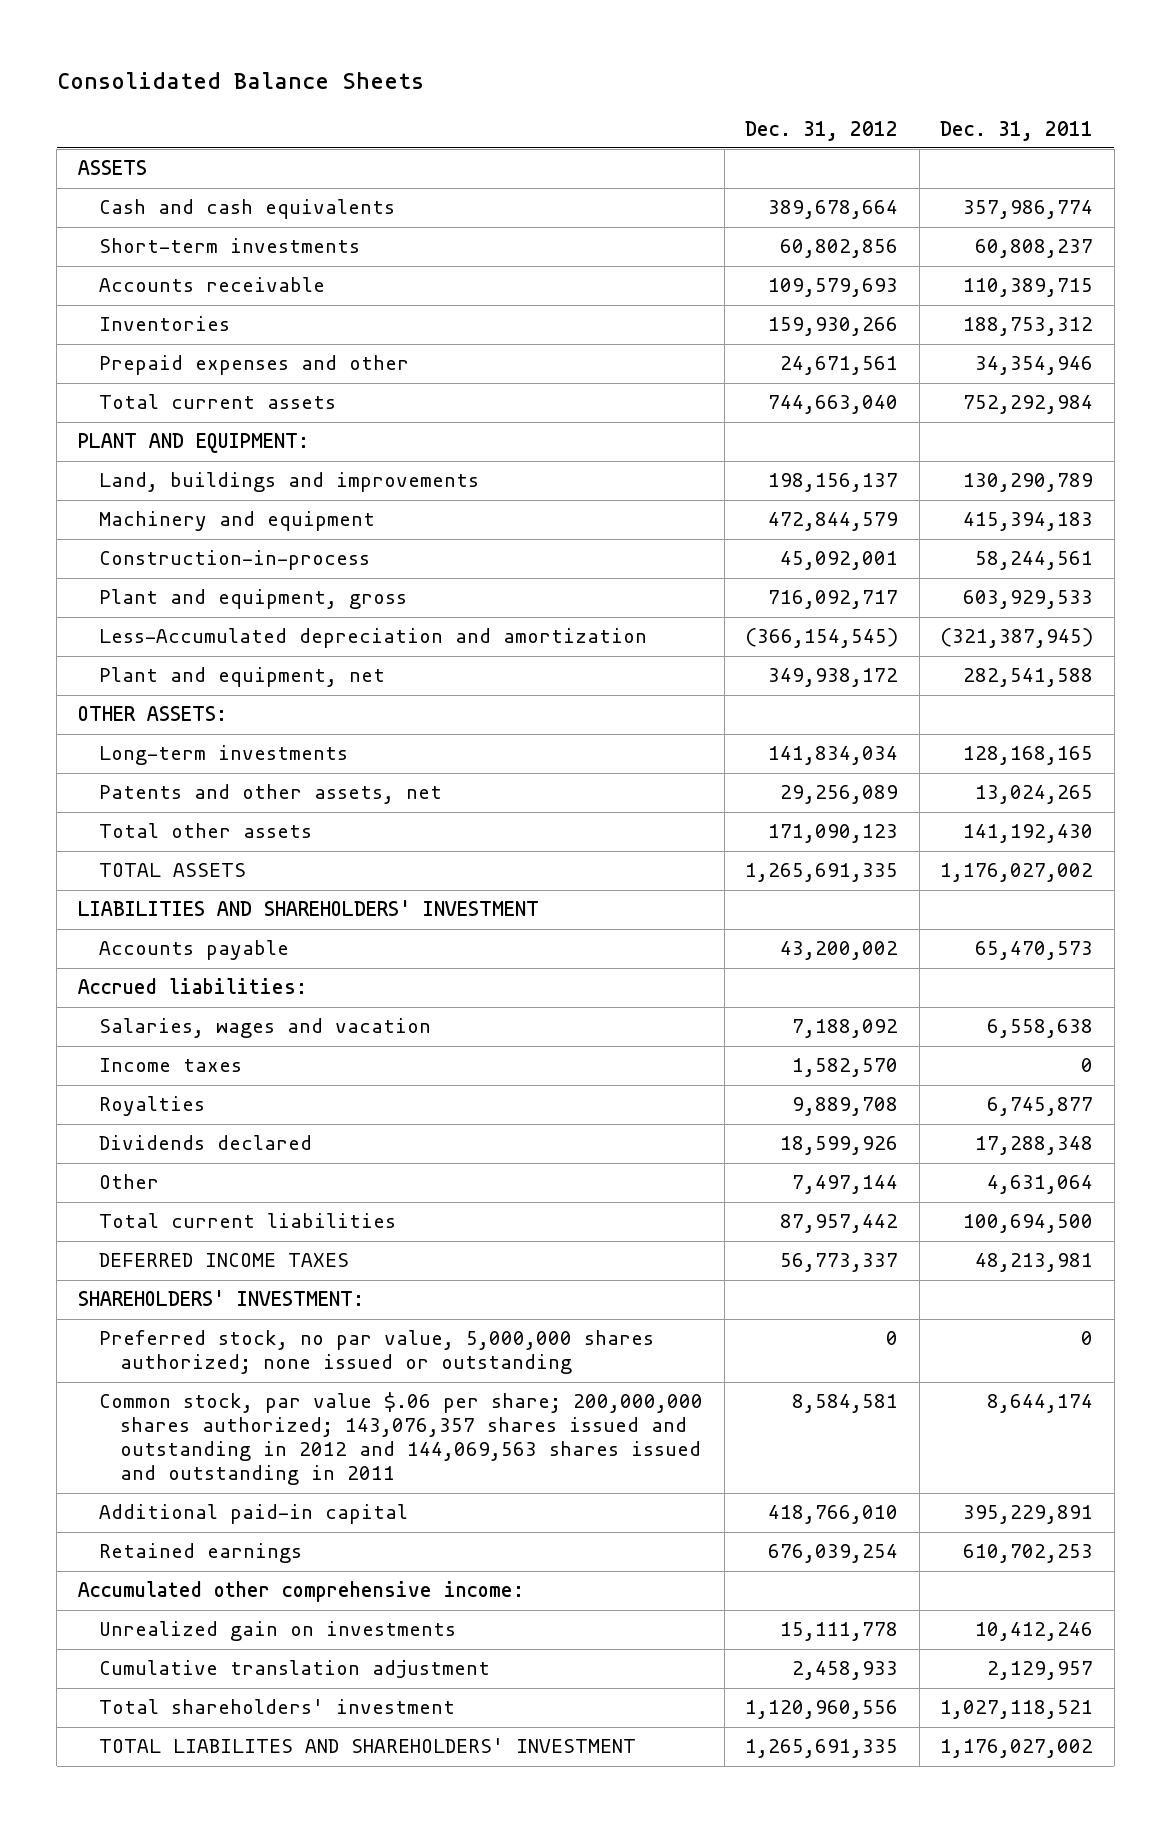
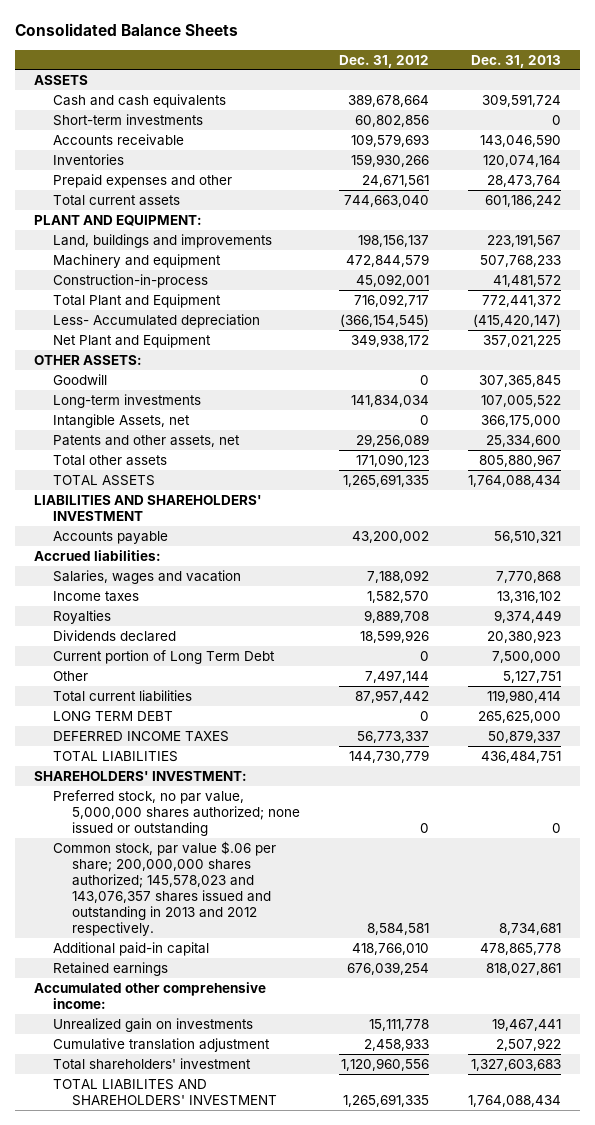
[940,120,1094,141] Dec. 31, 2011 -> none
none -> [470,54,561,68] Dec. 31, 2013
[99,589,408,610] Plant and equipment, gross -> [53,293,222,308] Total Plant and Equipment
[99,628,648,649] Less-Accumulated depreciation and amortization -> [53,313,261,328] Less- Accumulated depreciation
[99,667,386,688] Plant and equipment, net -> [53,333,212,348] Net Plant and Equipment
none -> [53,373,108,385] Goodwill
none -> [53,413,191,428] Intangible Assets, net
none -> [53,649,276,664] Current portion of Long Term Debt
none -> [53,710,174,721] LONG TERM DEBT
none -> [53,750,179,762] TOTAL LIABILITIES
[99,1392,704,1486] Common stock, par value $.06 per share; 200,000,000 shares authorized; 143,076,357 shares issued and outstanding in 2012 and 144,069,563 shares issued and outstanding in 2011 -> [53,840,277,936] Common stock, par value $.06 per share; 200,000,000 shares authorized; 145,578,023 and 143,076,357 shares issued and outstanding in 2013 and 2012 respectively.

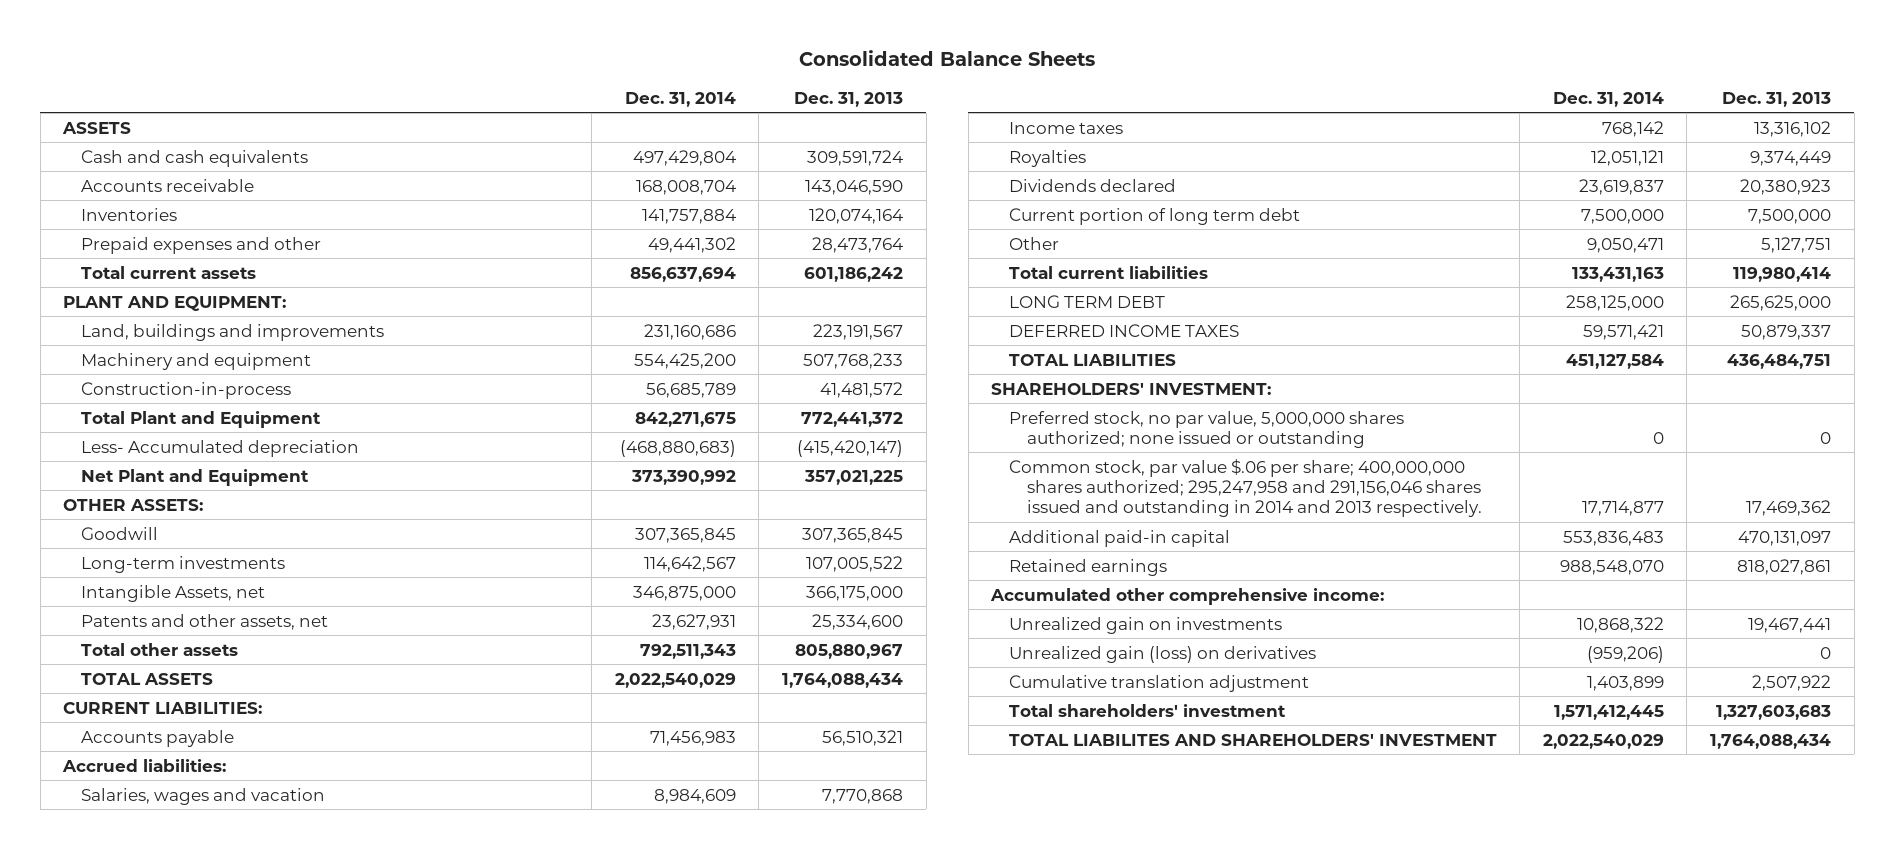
[338,54,429,68] Dec. 31, 2012 -> none
none -> [624,91,736,107] Dec. 31, 2014
[53,113,204,126] Short-term investments -> none
[34,494,263,521] LIABILITIES AND SHAREHOLDERS' INVESTMENT -> none
none -> [63,701,263,714] CURRENT LIABILITIES:
[53,649,276,664] Current portion of Long Term Debt -> [1008,207,1300,225] Current portion of long term debt
[53,840,277,936] Common stock, par value $.06 per share; 200,000,000 shares authorized; 145,578,023 and 143,076,357 shares issued and outstanding in 2013 and 2012 respectively. -> [1008,458,1482,517] Common stock, par value $.06 per share; 400,000,000 shares authorized; 295,247,958 and 291,156,046 shares issued and outstanding in 2014 and 2013 respectively.
[498,922,561,935] 8,734,681 -> [1745,499,1831,516] 17,469,362
[479,942,561,955] 478,865,778 -> [1737,530,1831,546] 470,131,097
none -> [1008,645,1316,663] Unrealized gain (loss) on derivatives

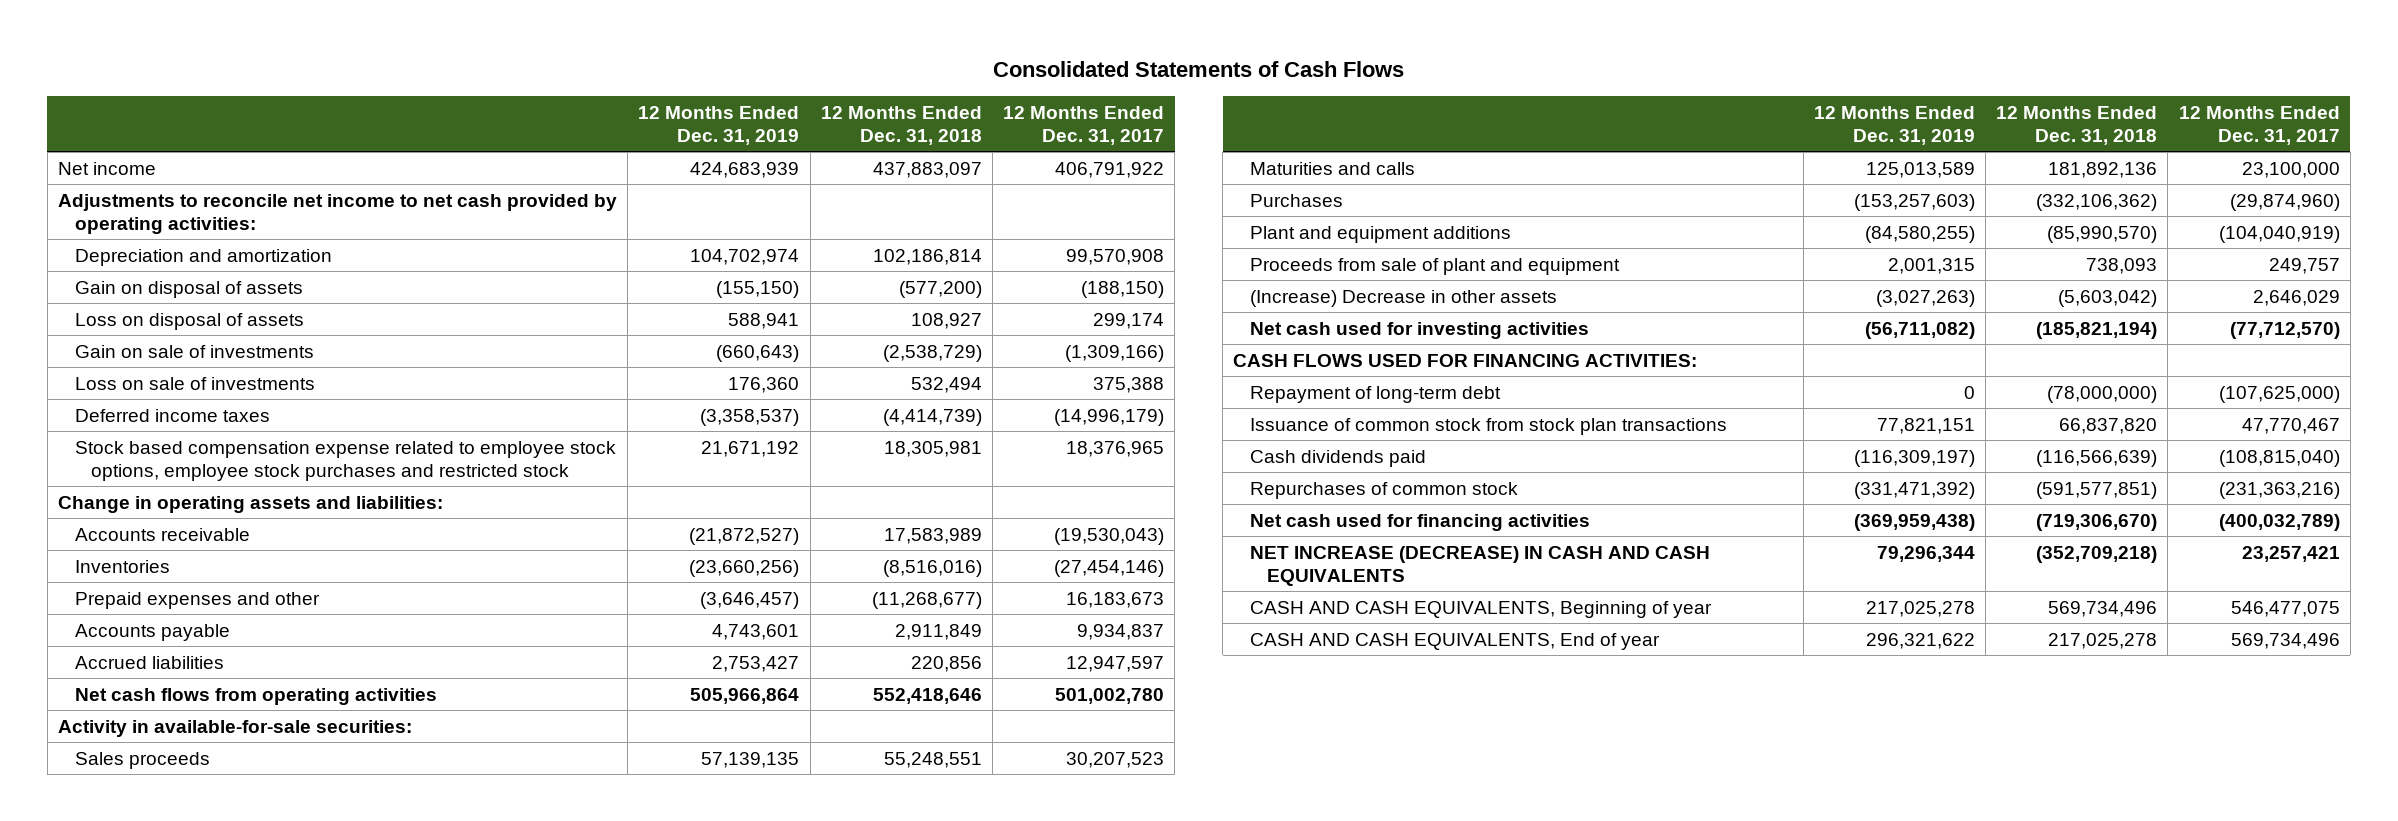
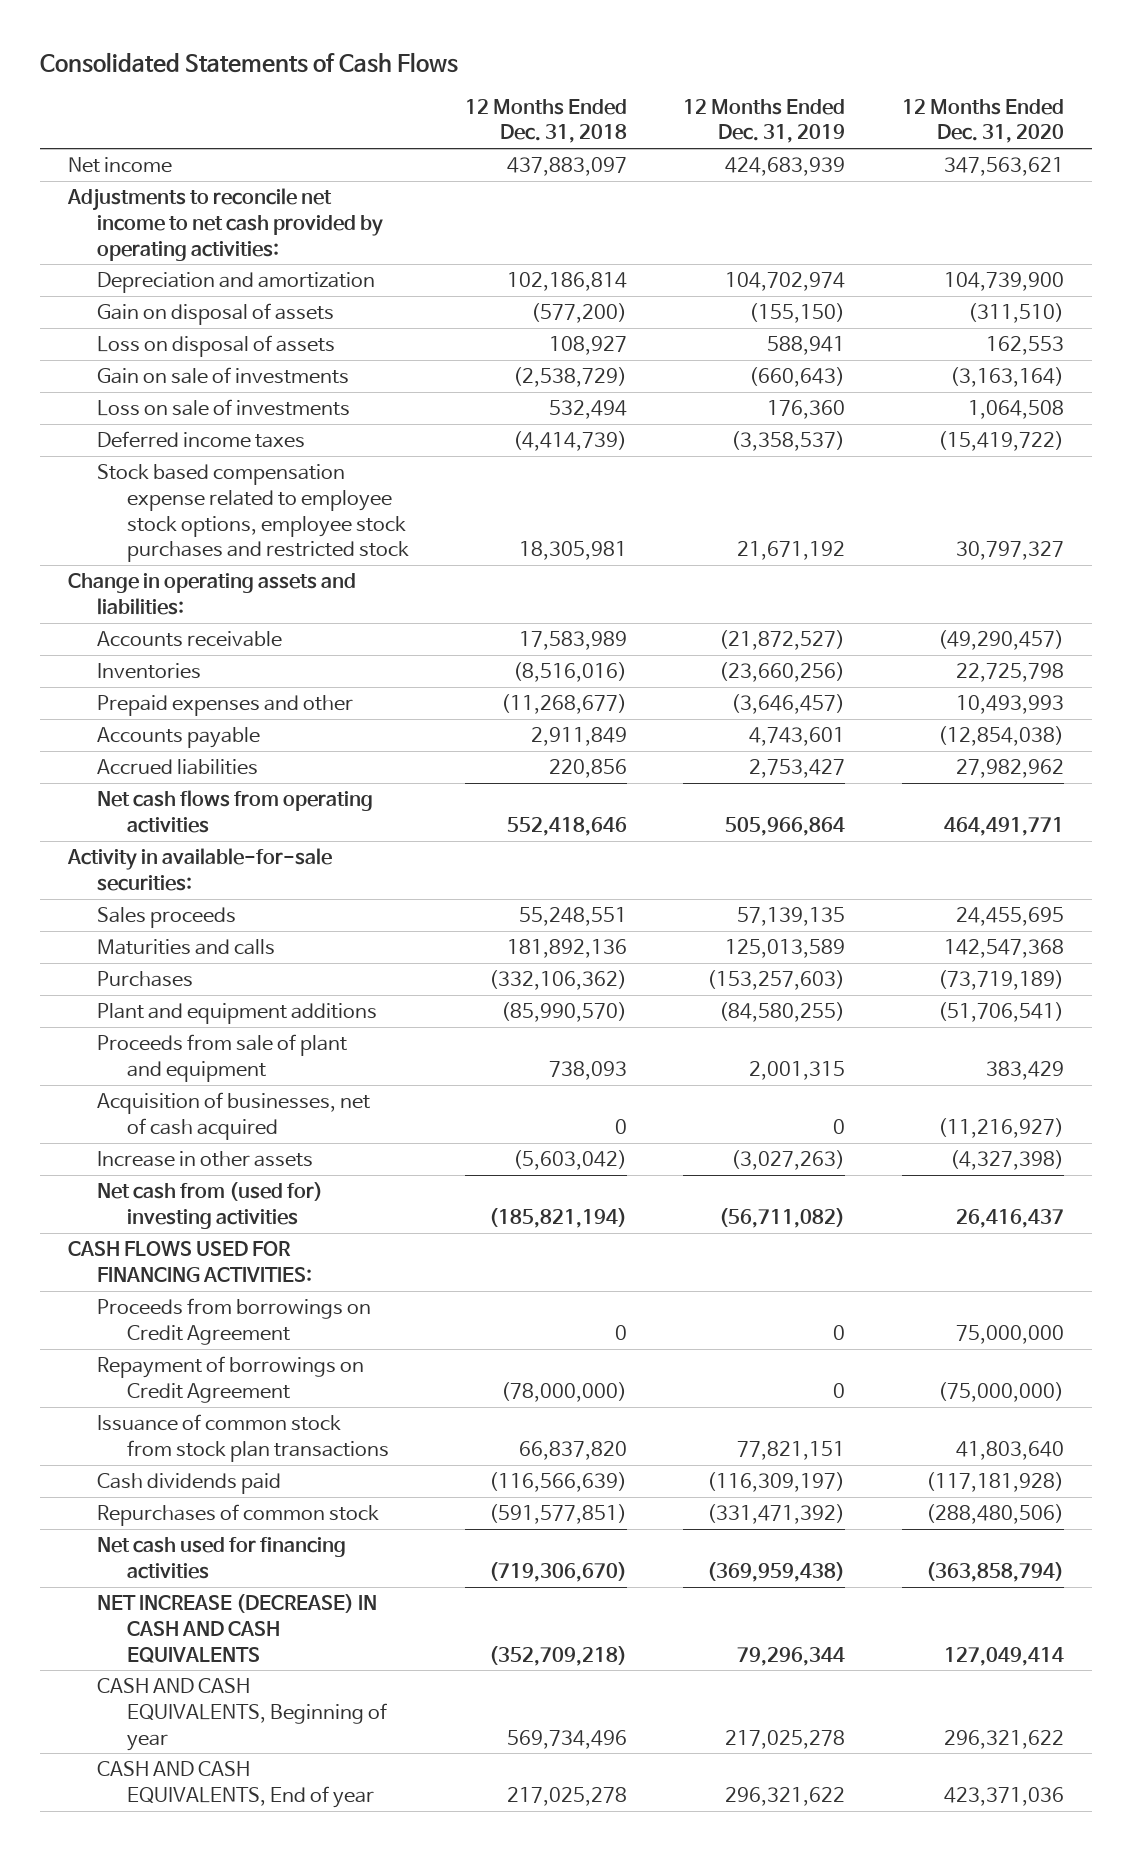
[1003,105,1165,145] 12 Months Ended Dec. 31, 2017 -> none
none -> [901,98,1064,144] 12 Months Ended Dec. 31, 2020
none -> [97,1092,371,1140] Acquisition of businesses, net of cash acquired
[1250,289,1558,307] (Increase) Decrease in other assets -> [97,1151,314,1168] Increase in other assets
[1250,321,1590,339] Net cash used for investing activities -> [97,1182,324,1229] Net cash from (used for) investing activities
none -> [97,1298,372,1345] Proceeds from borrowings on Credit Agreement
[1250,385,1502,403] Repayment of long-term debt -> [97,1356,365,1403] Repayment of borrowings on Credit Agreement

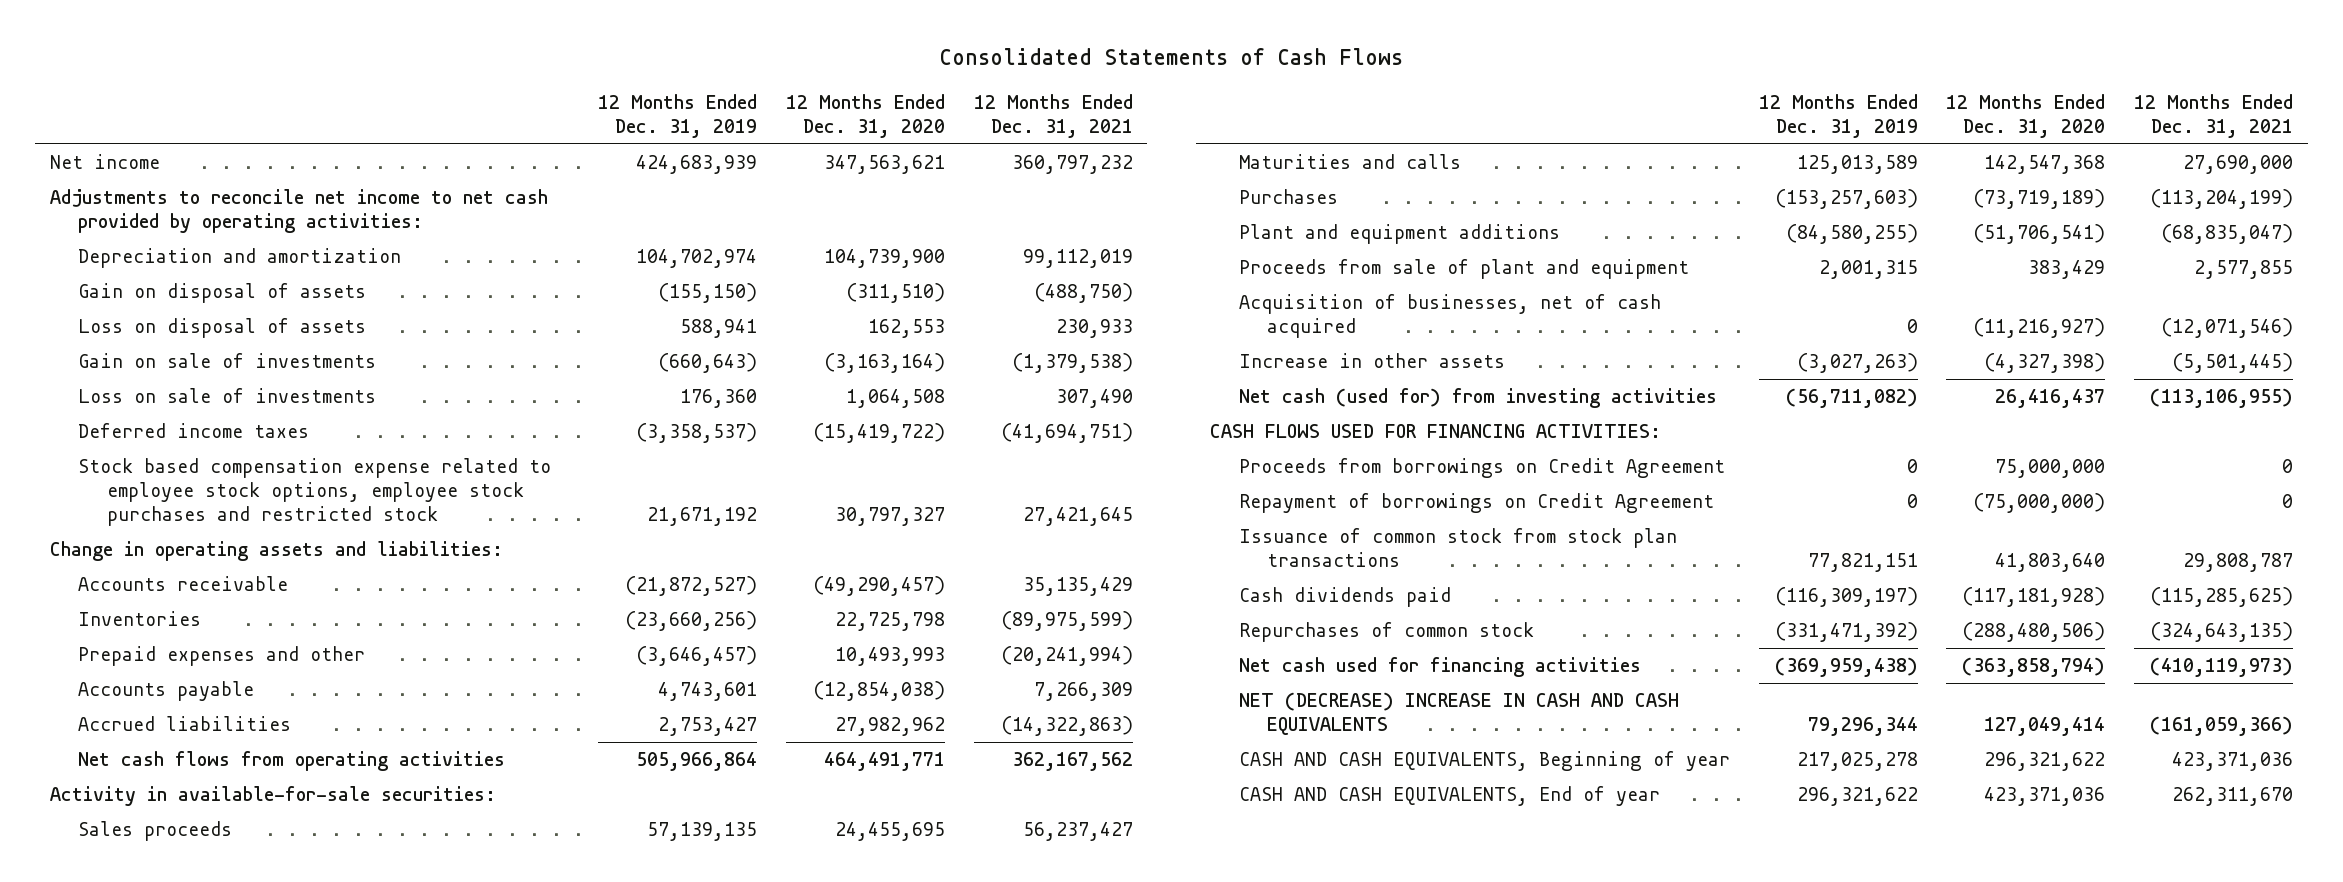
[465,98,628,144] 12 Months Ended Dec. 31, 2018 -> none
none -> [973,93,1133,138] 12 Months Ended Dec. 31, 2021
[97,1182,324,1229] Net cash from (used for) investing activities -> [1238,388,1717,409] Net cash (used for) from investing activities
[97,1594,378,1663] NET INCREASE (DECREASE) IN CASH AND CASH EQUIVALENTS -> [1238,692,1679,736] NET (DECREASE) INCREASE IN CASH AND CASH EQUIVALENTS

